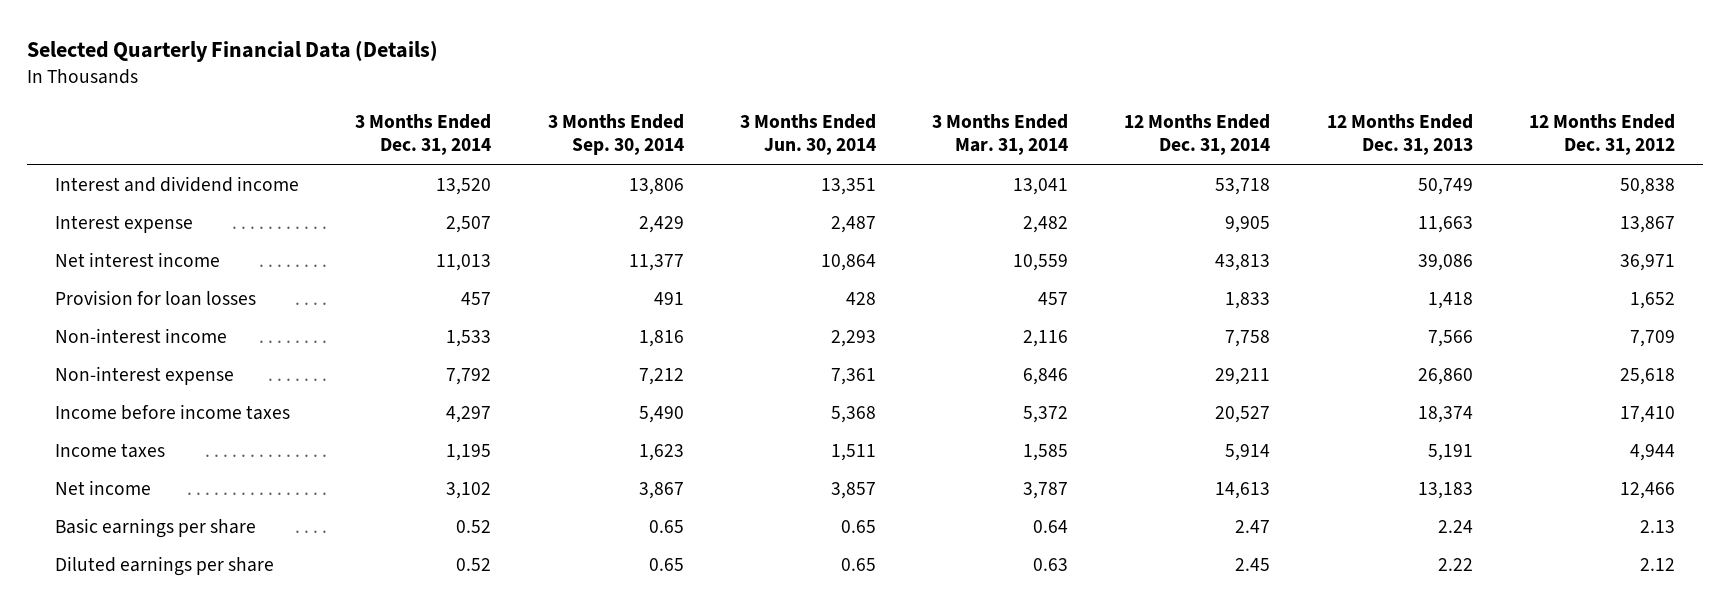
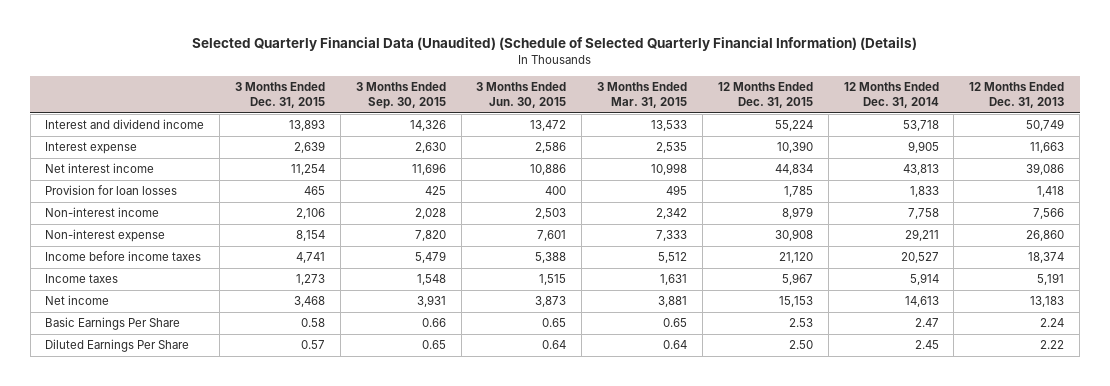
[26,39,438,62] Selected Quarterly Financial Data (Details) -> [191,37,917,52] Selected Quarterly Financial Data (Unaudited) (Schedule of Selected Quarterly Financial Information) (Details)
[355,113,492,156] 3 Months Ended Dec. 31, 2014 -> none
[547,113,684,156] 3 Months Ended Sep. 30, 2014 -> none
[739,113,876,156] 3 Months Ended Jun. 30, 2014 -> none
[932,113,1069,156] 3 Months Ended Mar. 31, 2014 -> none
[1529,113,1676,156] 12 Months Ended Dec. 31, 2012 -> none
none -> [235,82,326,108] 3 Months Ended Dec. 31, 2015
none -> [355,82,446,109] 3 Months Ended Sep. 30, 2015
none -> [476,82,567,108] 3 Months Ended Jun. 30, 2015
none -> [597,82,688,108] 3 Months Ended Mar. 31, 2015
none -> [717,82,813,108] 12 Months Ended Dec. 31, 2015
[54,517,256,538] Basic earnings per share -> [45,317,181,331] Basic Earnings Per Share
[54,555,274,576] Diluted earnings per share -> [45,339,190,353] Diluted Earnings Per Share

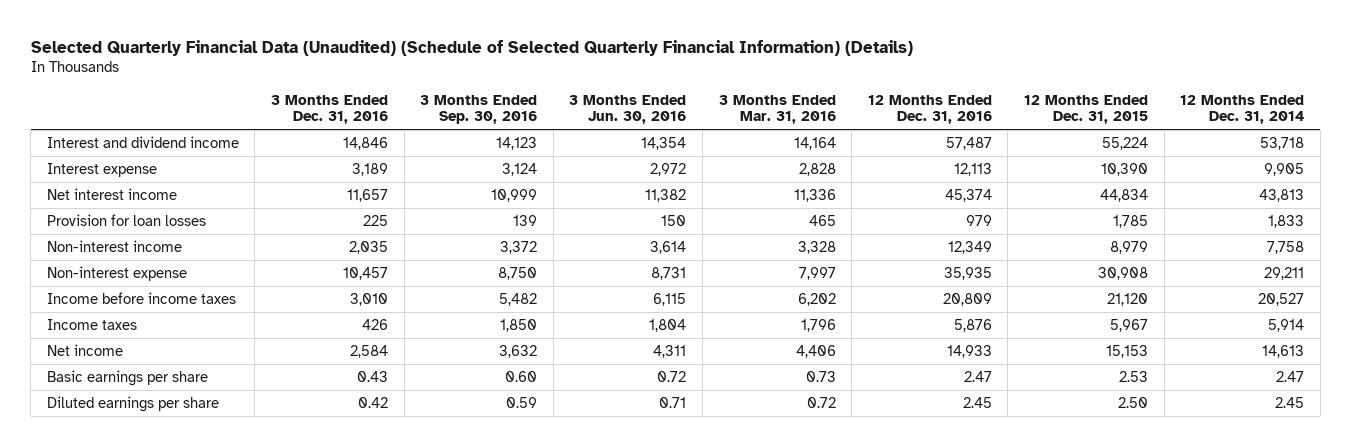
[235,82,326,108] 3 Months Ended Dec. 31, 2015 -> none
[355,82,446,109] 3 Months Ended Sep. 30, 2015 -> none
[476,82,567,108] 3 Months Ended Jun. 30, 2015 -> none
[597,82,688,108] 3 Months Ended Mar. 31, 2015 -> none
[969,82,1065,108] 12 Months Ended Dec. 31, 2013 -> none
none -> [271,94,389,125] 3 Months Ended Dec. 31, 2016
none -> [420,94,538,125] 3 Months Ended Sep. 30, 2016
none -> [569,94,687,125] 3 Months Ended Jun. 30, 2016
none -> [718,94,836,125] 3 Months Ended Mar. 31, 2016
none -> [867,94,992,125] 12 Months Ended Dec. 31, 2016
[45,317,181,331] Basic Earnings Per Share -> [46,369,208,386] Basic earnings per share
[45,339,190,353] Diluted Earnings Per Share -> [46,395,219,412] Diluted earnings per share

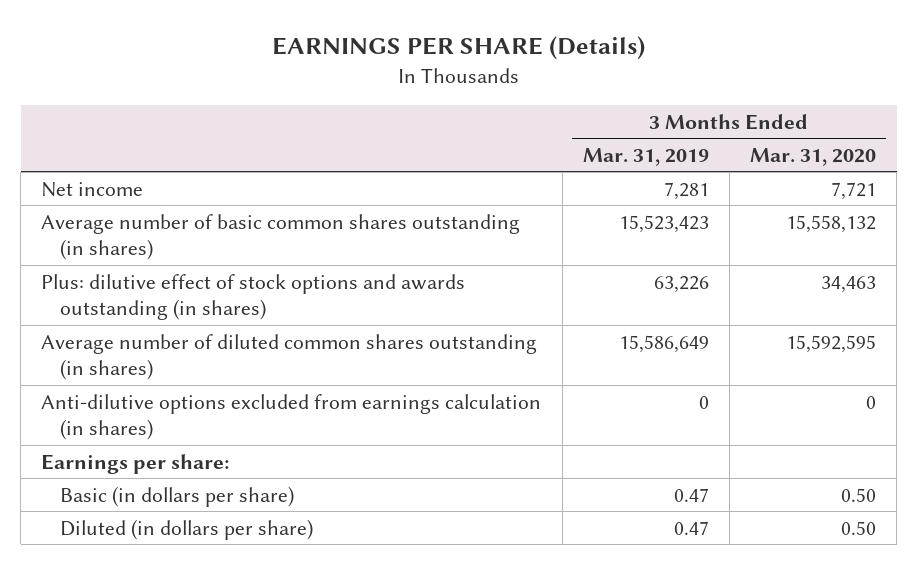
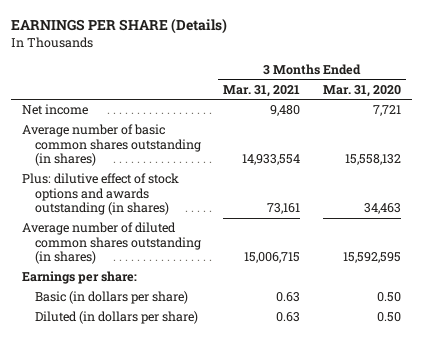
[582,147,709,166] Mar. 31, 2019 -> none
none -> [223,84,301,97] Mar. 31, 2021
[41,393,542,441] Anti-dilutive options excluded from earnings calculation (in shares) -> none

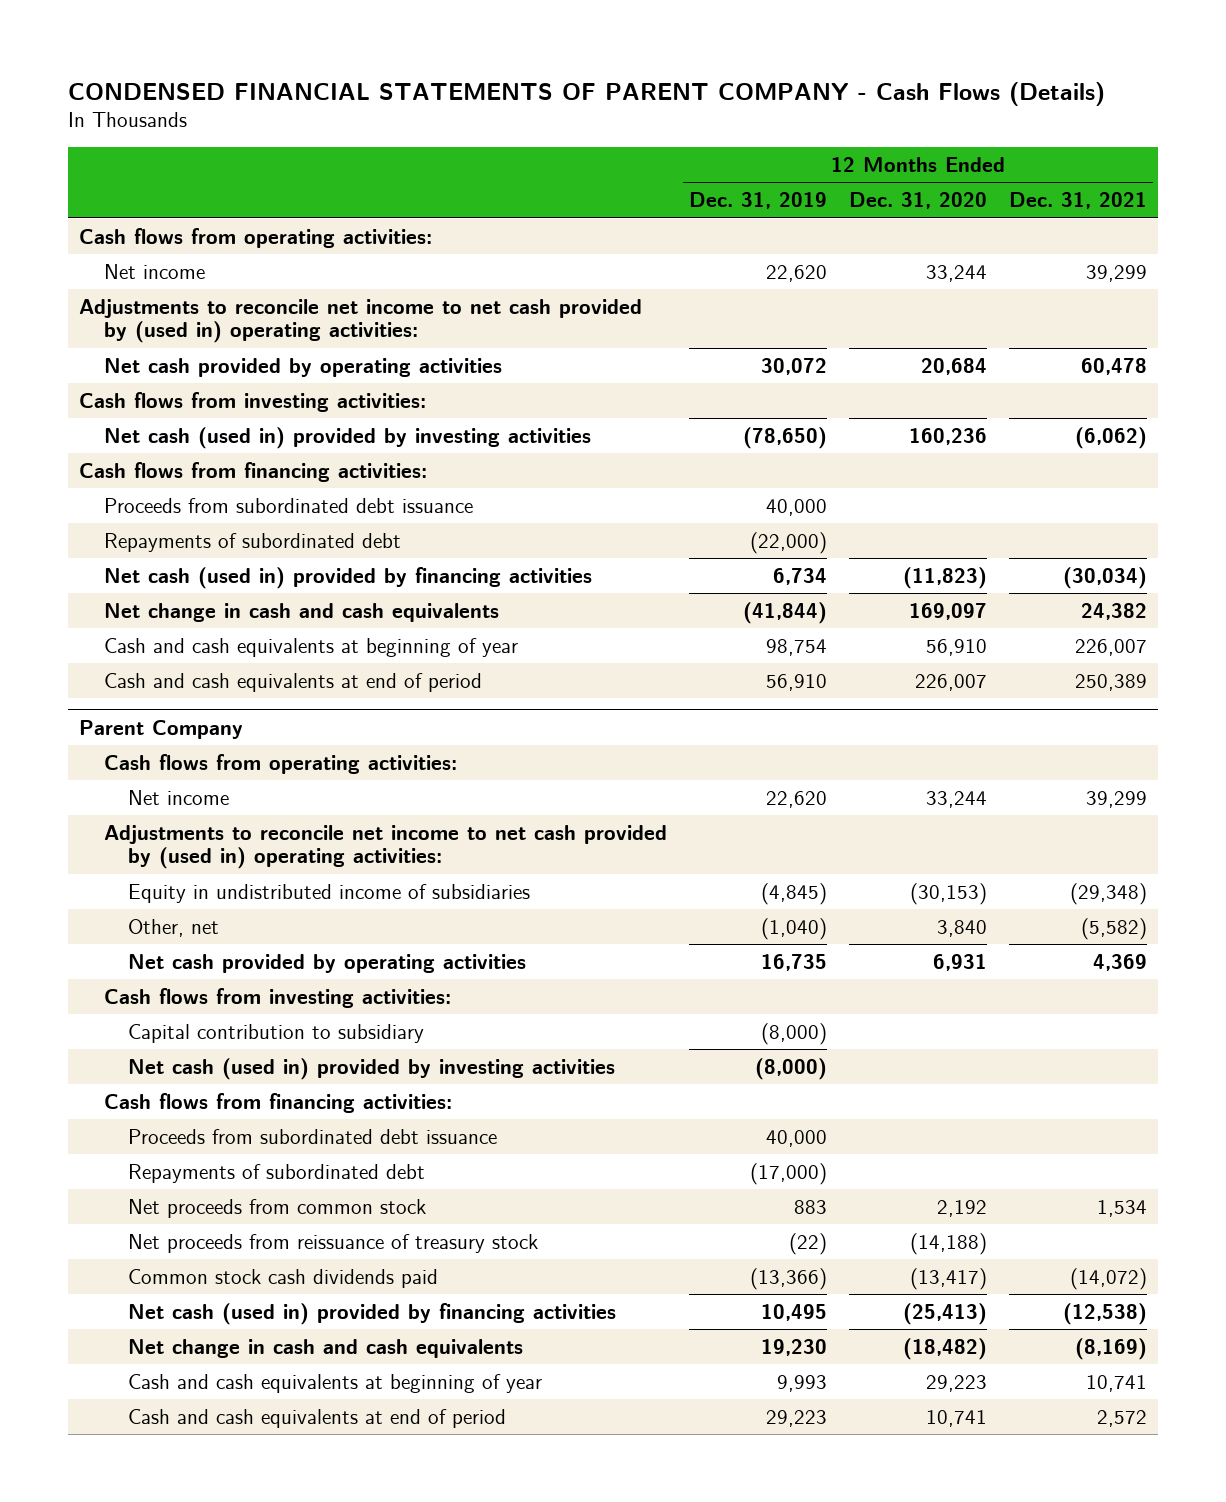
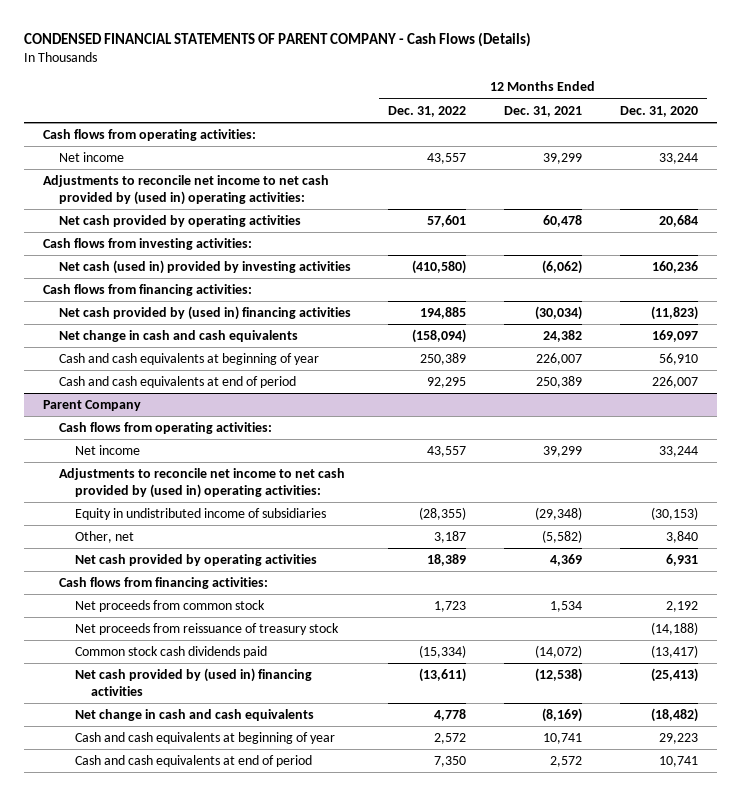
[688,192,827,210] Dec. 31, 2019 -> none
none -> [388,105,467,117] Dec. 31, 2022
[103,497,473,513] Proceeds from subordinated debt issuance -> none
[103,532,401,552] Repayments of subordinated debt -> none
[103,566,592,589] Net cash (used in) provided by financing activities -> [58,305,351,320] Net cash provided by (used in) financing activities
[103,987,451,1008] Cash flows from investing activities: -> none
[128,1023,425,1043] Capital contribution to subsidiary -> none
[128,1057,616,1080] Net cash (used in) provided by investing activities -> none
[128,1128,498,1144] Proceeds from subordinated debt issuance -> none
[128,1163,426,1183] Repayments of subordinated debt -> none
[128,1302,617,1325] Net cash (used in) provided by financing activities -> [74,667,312,697] Net cash provided by (used in) financing activities

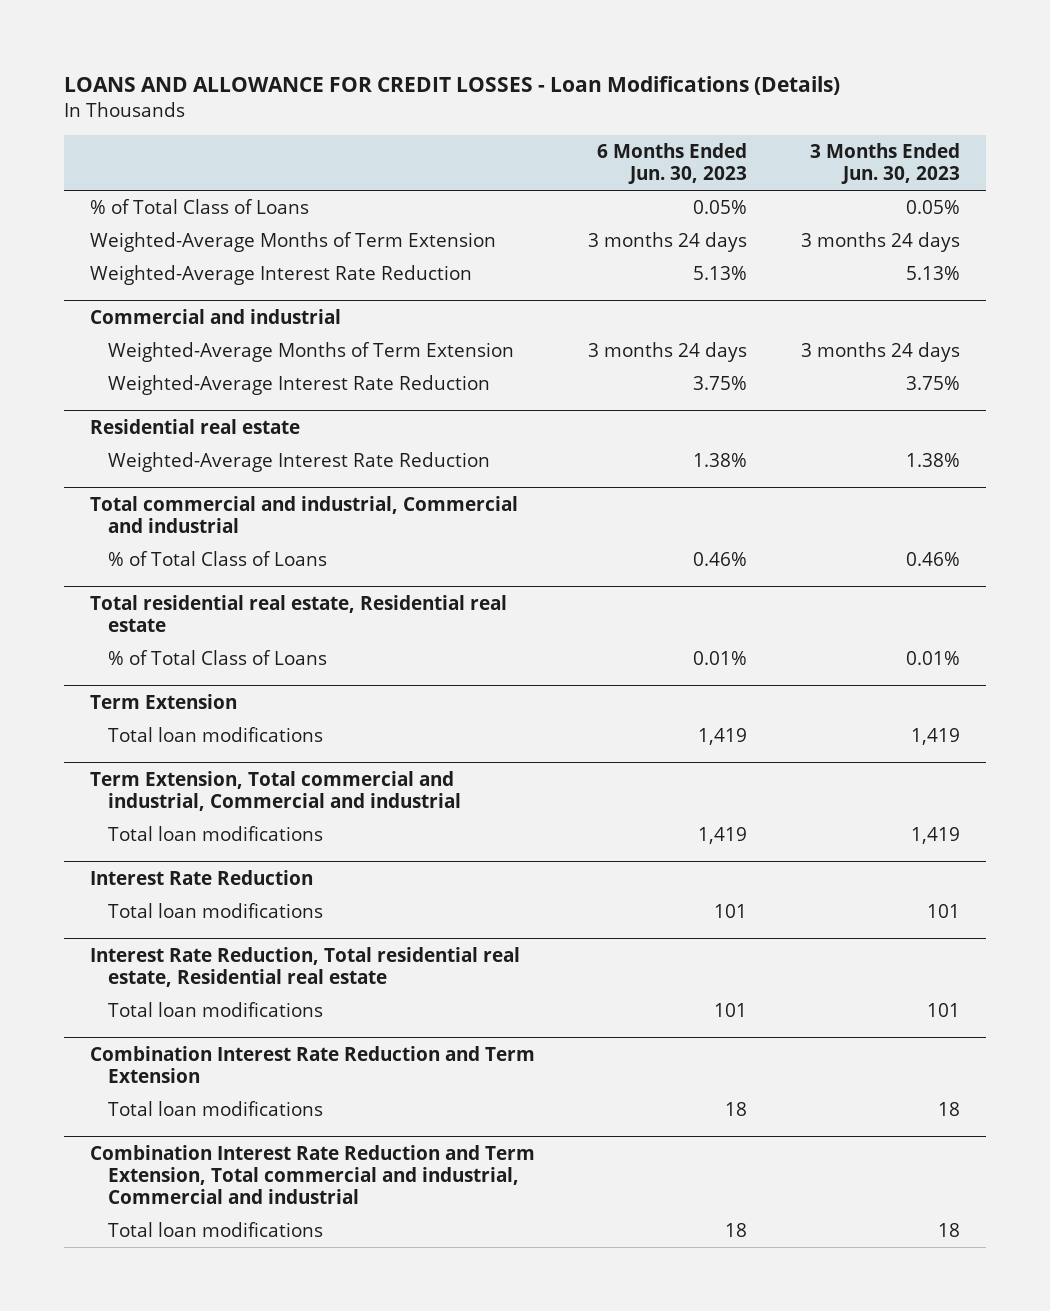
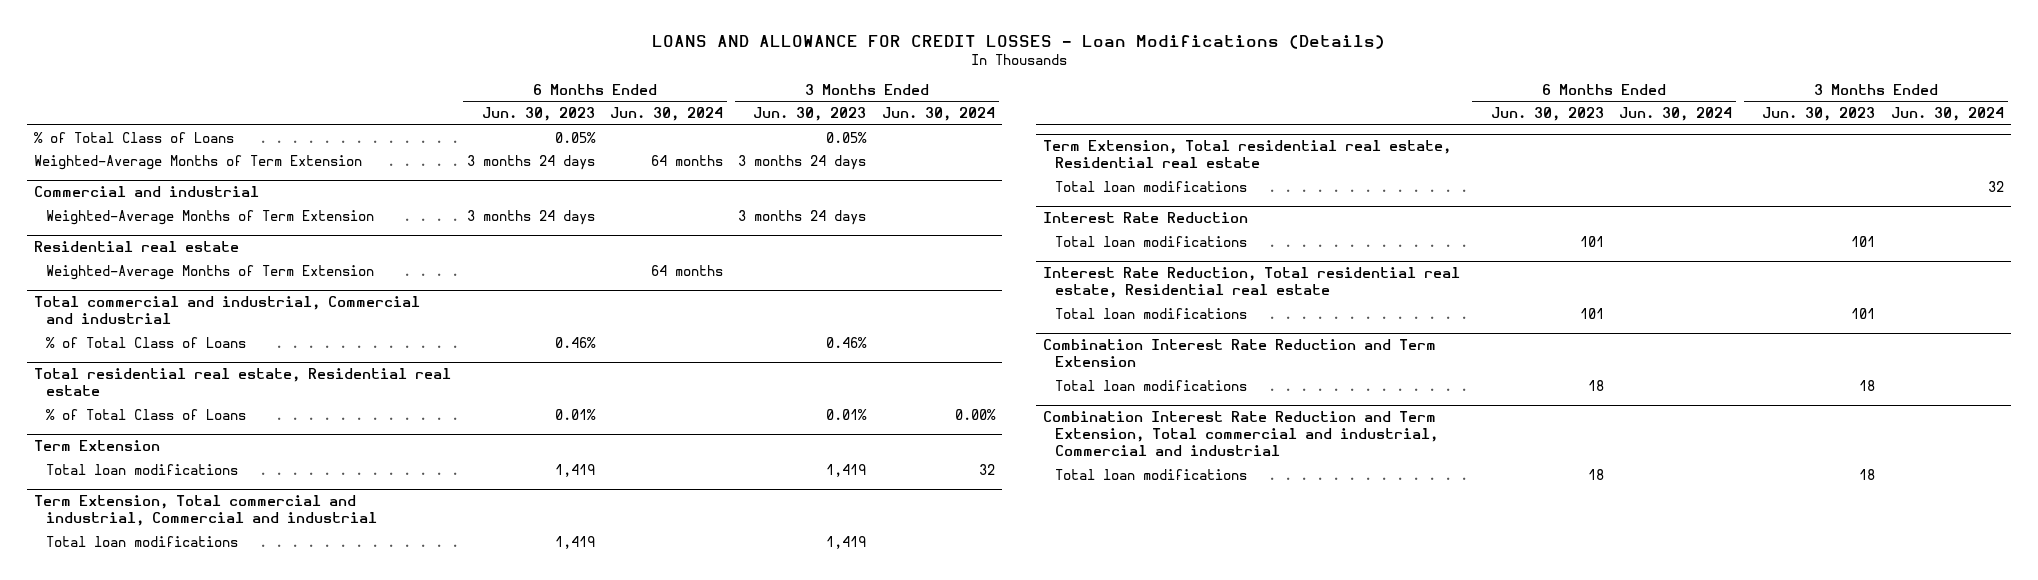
none -> [610,107,724,122] Jun. 30, 2024
none -> [881,107,995,122] Jun. 30, 2024
[90,265,473,286] Weighted-Average Interest Rate Reduction -> none
[107,375,490,396] Weighted-Average Interest Rate Reduction -> none
[107,452,490,473] Weighted-Average Interest Rate Reduction -> none
none -> [46,264,375,280] Weighted-Average Months of Term Extension
none -> [1043,140,1452,169] Term Extension, Total residential real estate, Residential real estate
none -> [1055,180,1248,192] Total loan modifications

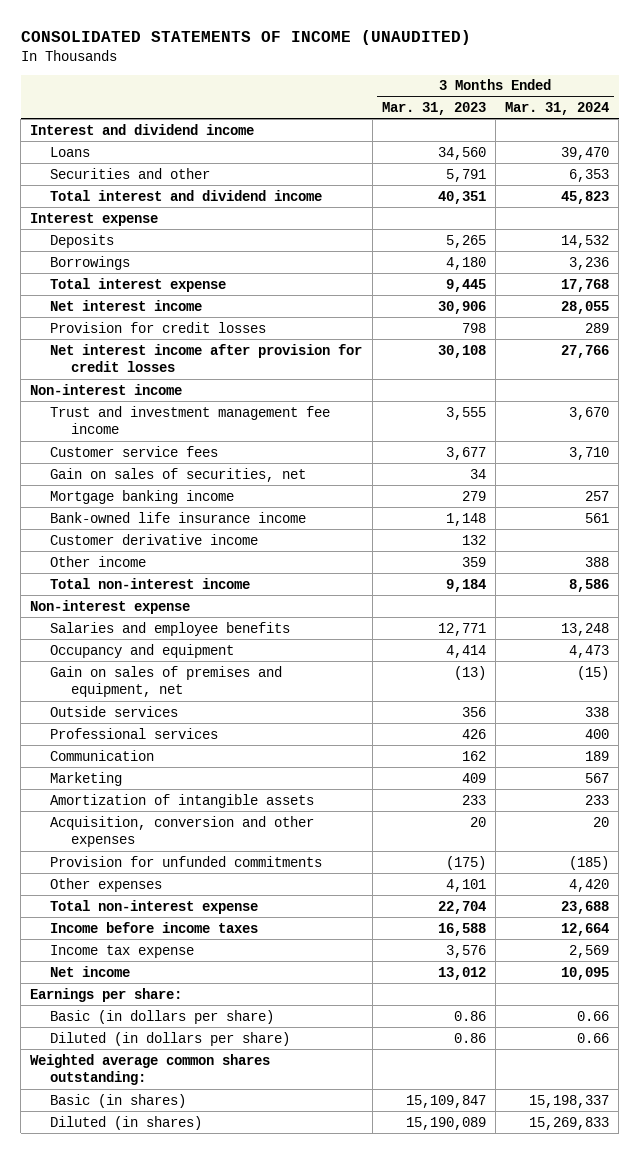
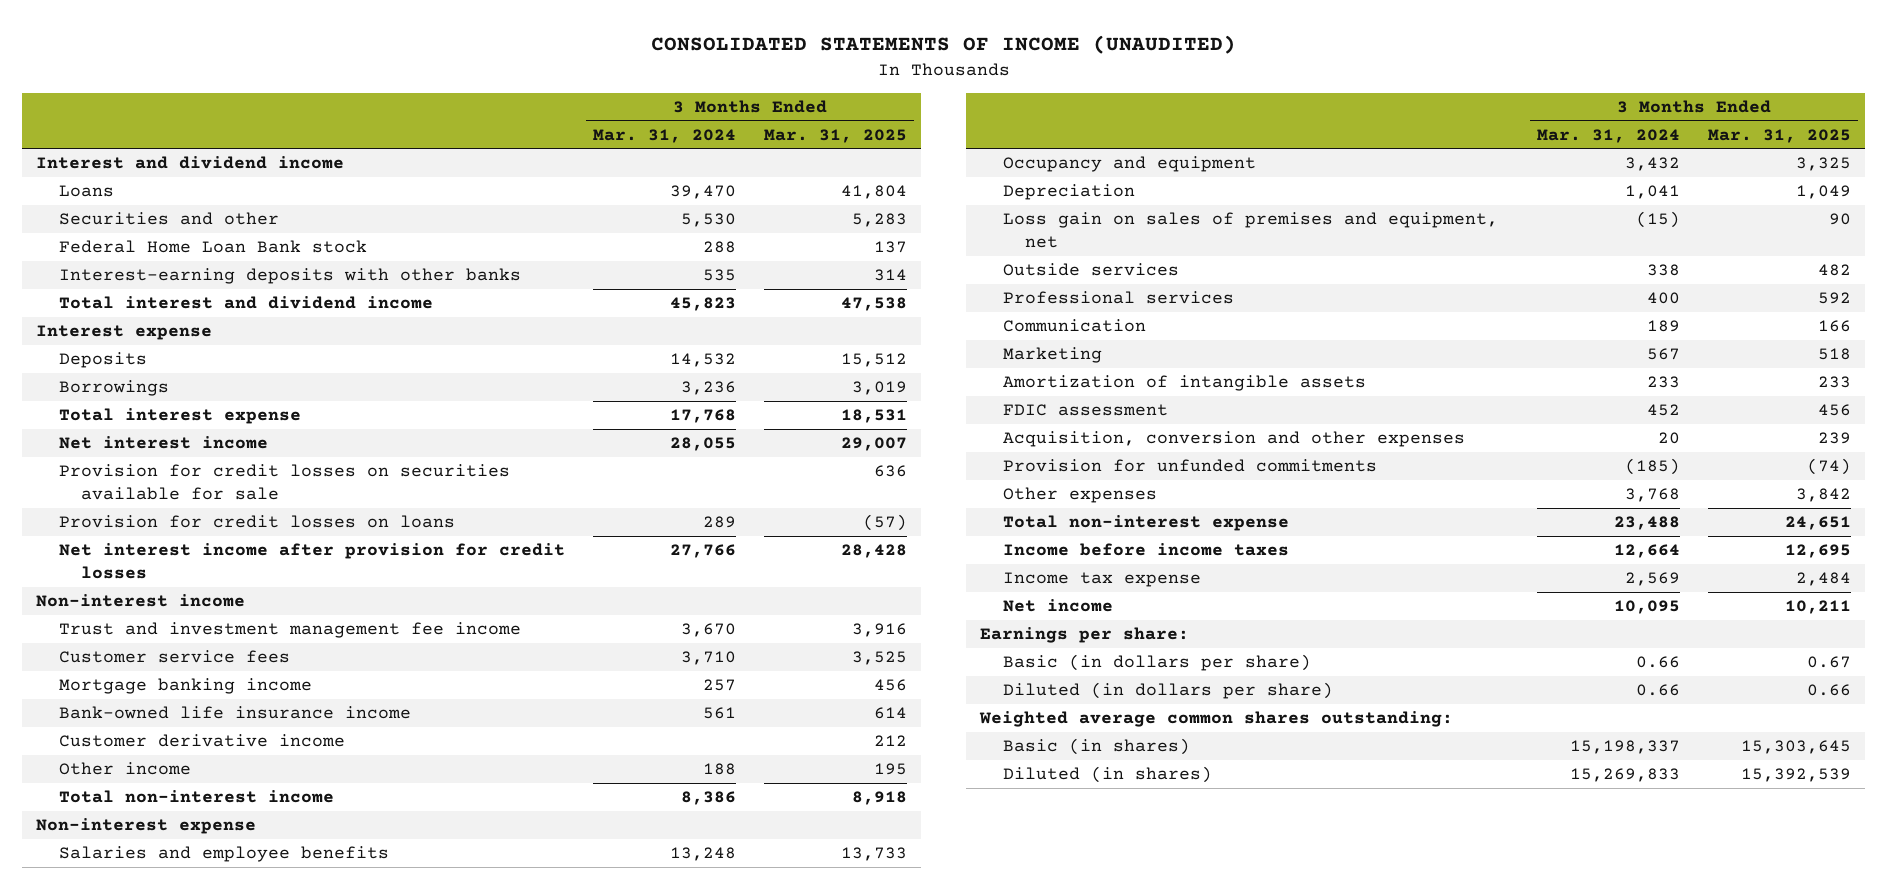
[381,102,486,116] Mar. 31, 2023 -> none
none -> [763,128,907,143] Mar. 31, 2025
[568,168,609,182] 6,353 -> [680,213,736,228] 5,530
none -> [58,240,367,254] Federal Home Loan Bank stock
none -> [58,268,521,285] Interest-earning deposits with other banks
none -> [58,464,510,501] Provision for credit losses on securities available for sale
[50,321,267,333] Provision for credit losses -> [58,515,455,529] Provision for credit losses on loans
[50,467,307,482] Gain on sales of securities, net -> none
[584,556,609,567] 388 -> [702,763,736,776] 188
[568,578,609,592] 8,586 -> [680,791,736,806] 8,386
[568,644,609,658] 4,473 -> [1624,157,1680,172] 3,432
none -> [1002,184,1135,201] Depreciation
[50,665,283,698] Gain on sales of premises and equipment, net -> [1002,212,1498,249] Loss gain on sales of premises and equipment, net
none -> [1002,404,1168,417] FDIC assessment
[568,878,609,892] 4,420 -> [1624,488,1680,503] 3,768
[560,900,609,914] 23,688 -> [1613,516,1680,531] 23,488

